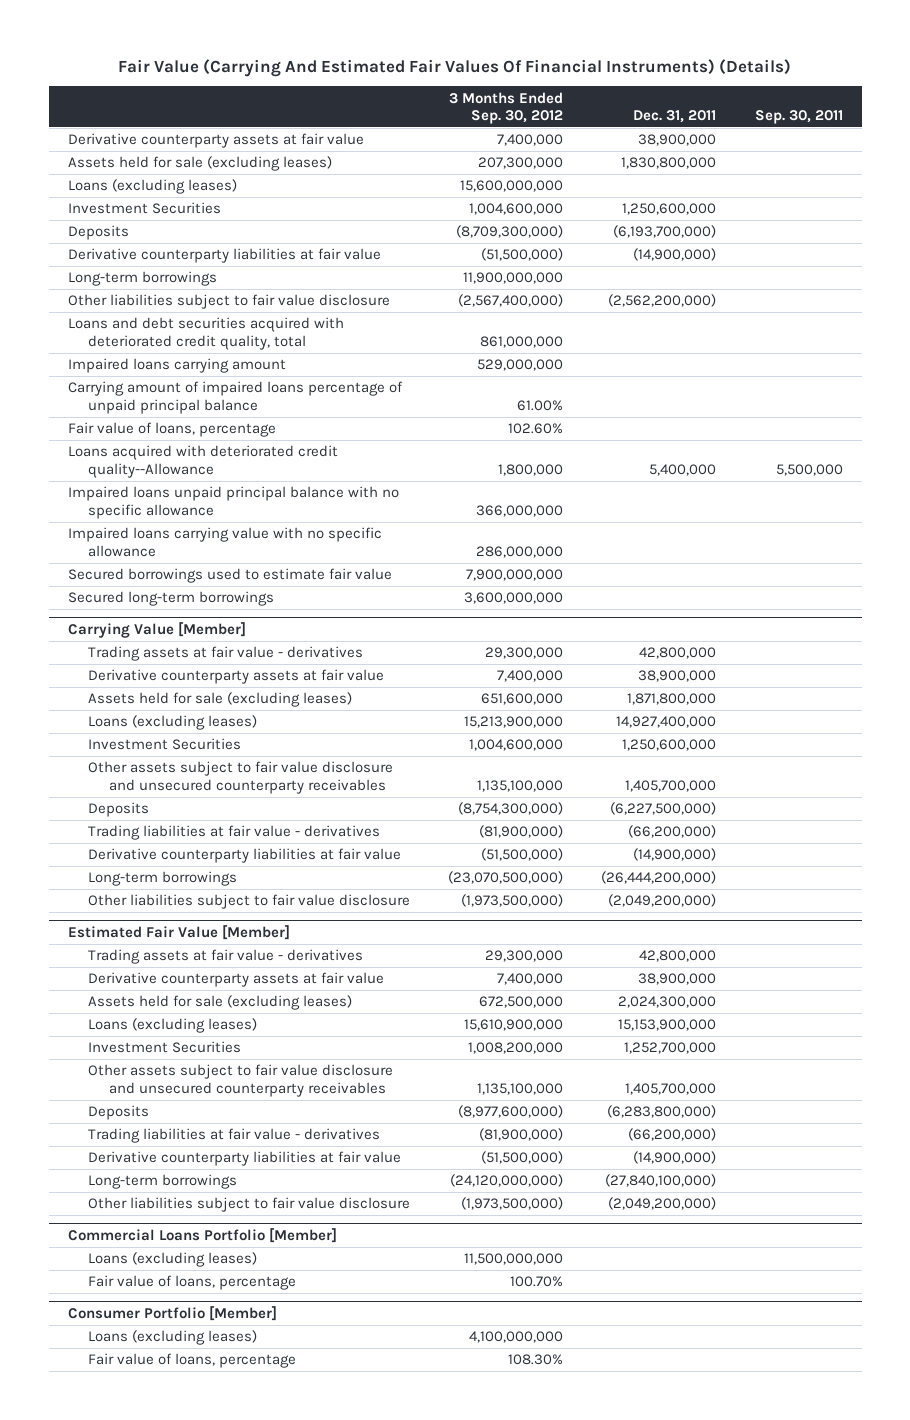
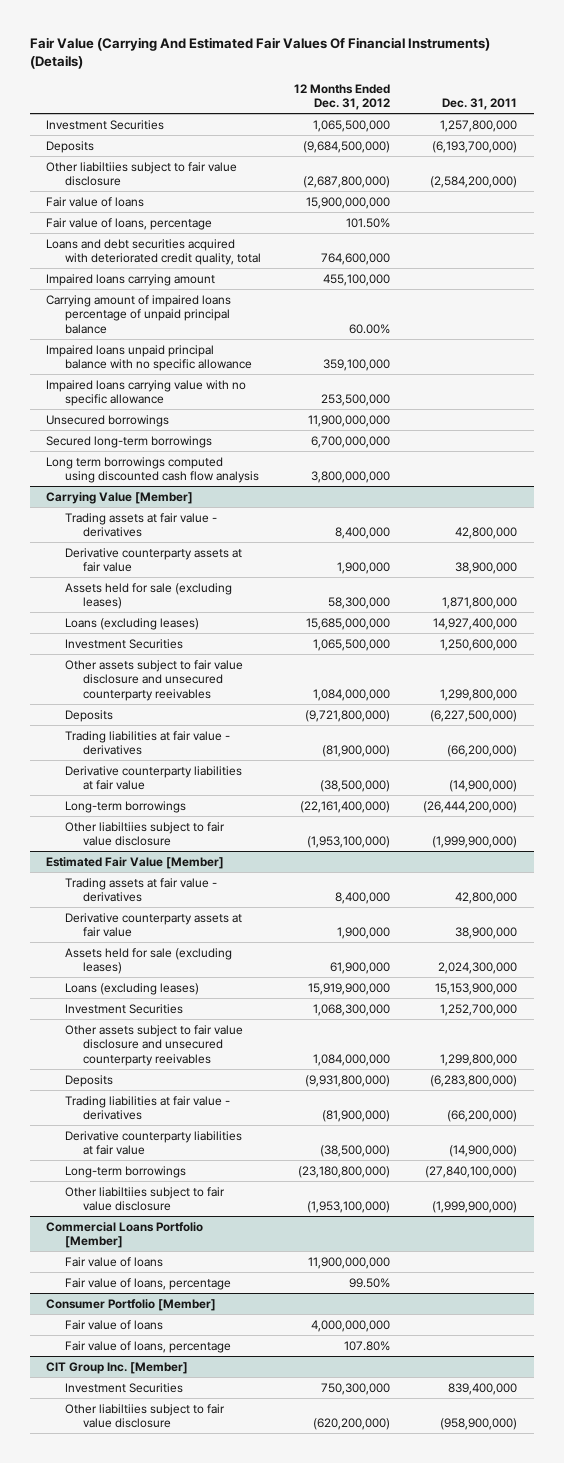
[449,91,564,125] 3 Months Ended Sep. 30, 2012 -> none
[754,110,843,125] Sep. 30, 2011 -> none
none -> [293,83,390,111] 12 Months Ended Dec. 31, 2012
[67,133,364,149] Derivative counterparty assets at fair value -> none
[67,156,332,172] Assets held for sale (excluding leases) -> none
[67,179,237,195] Loans (excluding leases) -> none
[622,203,717,216] 1,250,600,000 -> [440,119,518,132] 1,257,800,000
[67,248,381,264] Derivative counterparty liabilities at fair value -> none
[67,271,217,287] Long-term borrowings -> none
[67,294,390,310] Other liabilities subject to fair value disclosure -> [46,161,238,187] Other liabiltiies subject to fair value disclosure
[608,294,717,308] (2,562,200,000) -> [430,176,518,189] (2,584,200,000)
none -> [46,196,145,207] Fair value of loans
[67,422,276,438] Fair value of loans, percentage -> [46,217,213,230] Fair value of loans, percentage
[67,445,338,478] Loans acquired with deteriorated credit quality--Allowance -> none
[67,568,392,584] Secured borrowings used to estimate fair value -> none
none -> [46,414,170,427] Unsecured borrowings
none -> [46,456,259,484] Long term borrowings computed using discounted cash flow analysis
[88,761,394,794] Other assets subject to fair value disclosure and unsecured counterparty receivables -> [64,659,243,701] Other assets subject to fair value disclosure and unsecured counterparty reeivables
[625,779,717,792] 1,405,700,000 -> [440,688,518,701] 1,299,800,000
[88,894,411,910] Other liabilities subject to fair value disclosure -> [64,821,225,847] Other liabiltiies subject to fair value disclosure
[608,894,717,908] (2,049,200,000) -> [432,836,518,849] (1,999,900,000)
[88,1064,394,1097] Other assets subject to fair value disclosure and unsecured counterparty receivables -> [64,1024,243,1066] Other assets subject to fair value disclosure and unsecured counterparty reeivables
[625,1082,717,1095] 1,405,700,000 -> [440,1053,518,1066] 1,299,800,000
[88,1197,411,1213] Other liabilities subject to fair value disclosure -> [64,1186,225,1212] Other liabiltiies subject to fair value disclosure
[608,1197,717,1211] (2,049,200,000) -> [432,1201,518,1214] (1,999,900,000)
[88,1252,258,1268] Loans (excluding leases) -> none
none -> [64,1256,163,1267] Fair value of loans
[88,1330,258,1346] Loans (excluding leases) -> none
none -> [64,1319,163,1330] Fair value of loans
none -> [46,1361,189,1374] CIT Group Inc. [Member]
none -> [64,1382,183,1393] Investment Securities
none -> [64,1403,225,1429] Other liabiltiies subject to fair value disclosure

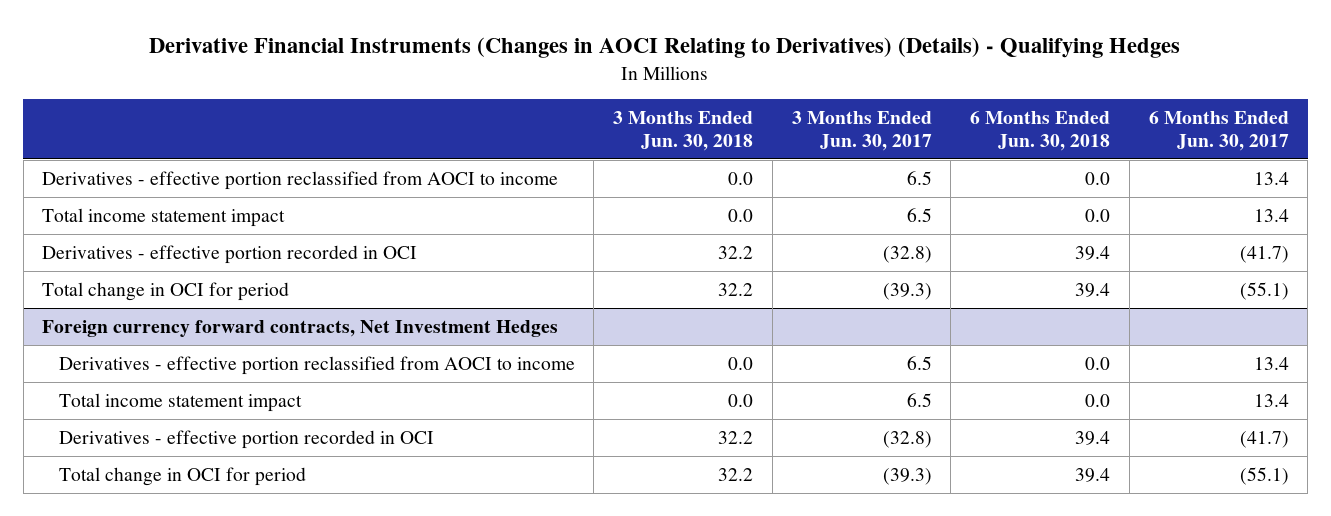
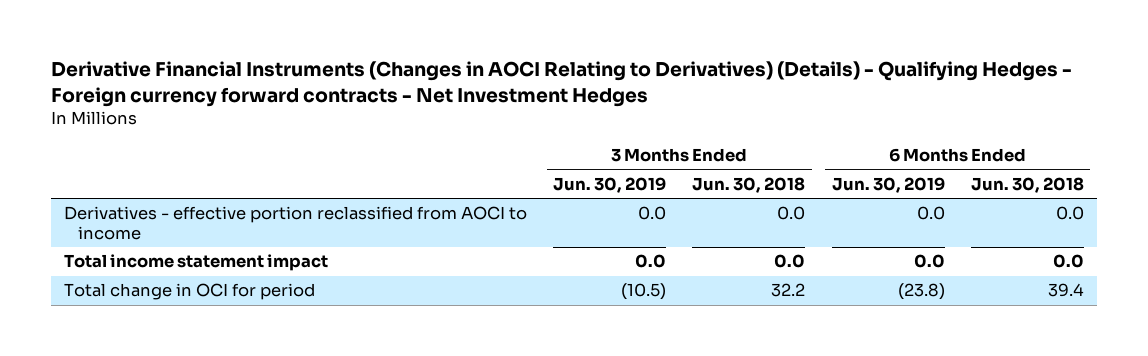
[149,37,1181,59] Derivative Financial Instruments (Changes in AOCI Relating to Derivatives) (Details) - Qualifying Hedges -> [51,61,1073,107] Derivative Financial Instruments (Changes in AOCI Relating to Derivatives) (Details) - Qualifying Hedges - Foreign currency forward contracts - Net Investment Hedges
[791,111,932,151] 3 Months Ended Jun. 30, 2017 -> none
[1148,111,1289,151] 6 Months Ended Jun. 30, 2017 -> none
none -> [553,176,667,193] Jun. 30, 2019
none -> [831,176,945,193] Jun. 30, 2019
[42,244,418,264] Derivatives - effective portion recorded in OCI -> none
[42,319,559,337] Foreign currency forward contracts, Net Investment Hedges -> none
[58,355,575,375] Derivatives - effective portion reclassified from AOCI to income -> none
[58,392,302,412] Total income statement impact -> none
[58,429,434,449] Derivatives - effective portion recorded in OCI -> none
[58,466,306,486] Total change in OCI for period -> none

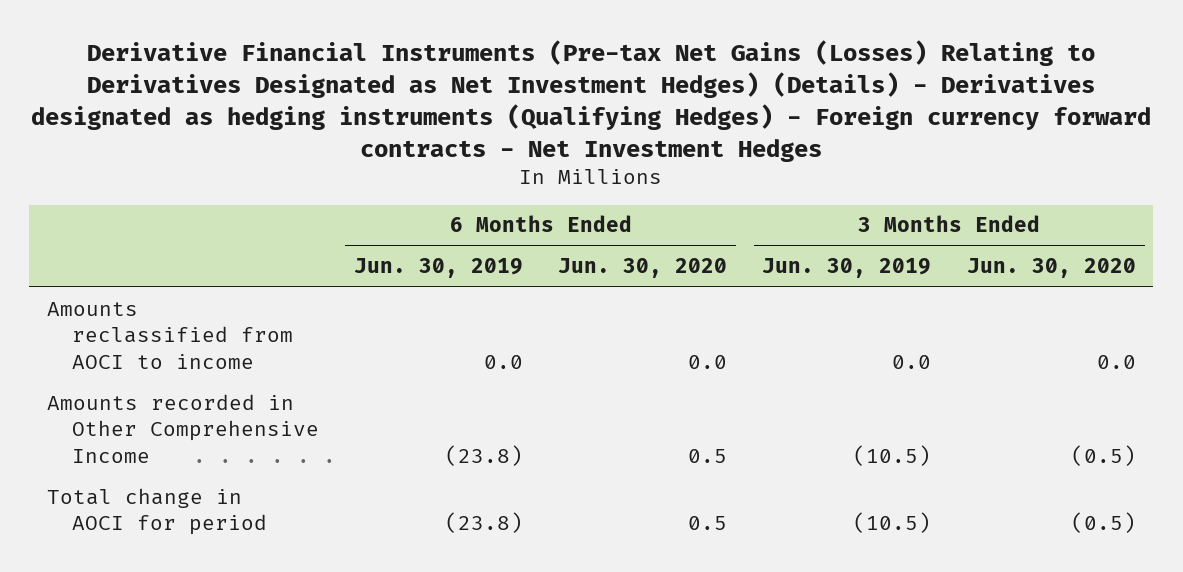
[51,61,1073,107] Derivative Financial Instruments (Changes in AOCI Relating to Derivatives) (Details) - Qualifying Hedges - Foreign currency forward contracts - Net Investment Hedges -> [31,40,1152,162] Derivative Financial Instruments (Pre-tax Net Gains (Losses) Relating to Derivatives Designated as Net Investment Hedges) (Details) - Derivatives designated as hedging instruments (Qualifying Hedges) - Foreign currency forward contracts - Net Investment Hedges
[692,176,806,193] Jun. 30, 2018 -> none
[970,176,1084,193] Jun. 30, 2018 -> none
none -> [558,258,728,279] Jun. 30, 2020
none -> [966,258,1136,279] Jun. 30, 2020
[64,254,329,272] Total income statement impact -> none
[64,206,528,240] Derivatives - effective portion reclassified from AOCI to income -> [47,301,293,369] Amounts reclassified from AOCI to income
none -> [47,393,319,463] Amounts recorded in Other Comprehensive Income
[64,283,316,301] Total change in OCI for period -> [47,487,267,536] Total change in AOCI for period

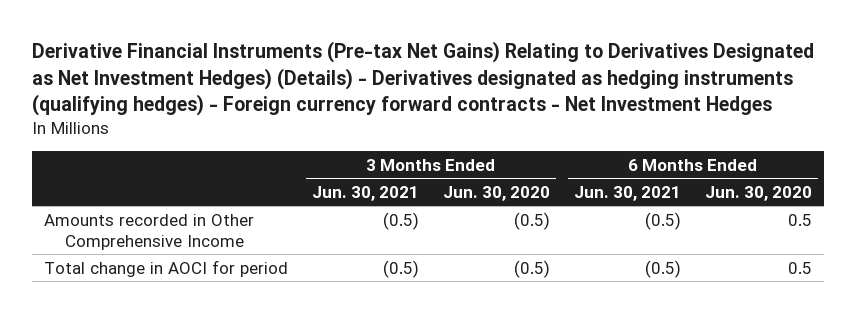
[31,40,1152,162] Derivative Financial Instruments (Pre-tax Net Gains (Losses) Relating to Derivatives Designated as Net Investment Hedges) (Details) - Derivatives designated as hedging instruments (Qualifying Hedges) - Foreign currency forward contracts - Net Investment Hedges -> [31,41,814,117] Derivative Financial Instruments (Pre-tax Net Gains) Relating to Derivatives Designated as Net Investment Hedges) (Details) - Derivatives designated as hedging instruments (qualifying hedges) - Foreign currency forward contracts - Net Investment Hedges
[353,258,523,279] Jun. 30, 2019 -> none
[762,258,932,279] Jun. 30, 2019 -> none
none -> [311,185,419,201] Jun. 30, 2021
none -> [573,185,681,201] Jun. 30, 2021
[47,301,293,369] Amounts reclassified from AOCI to income -> none

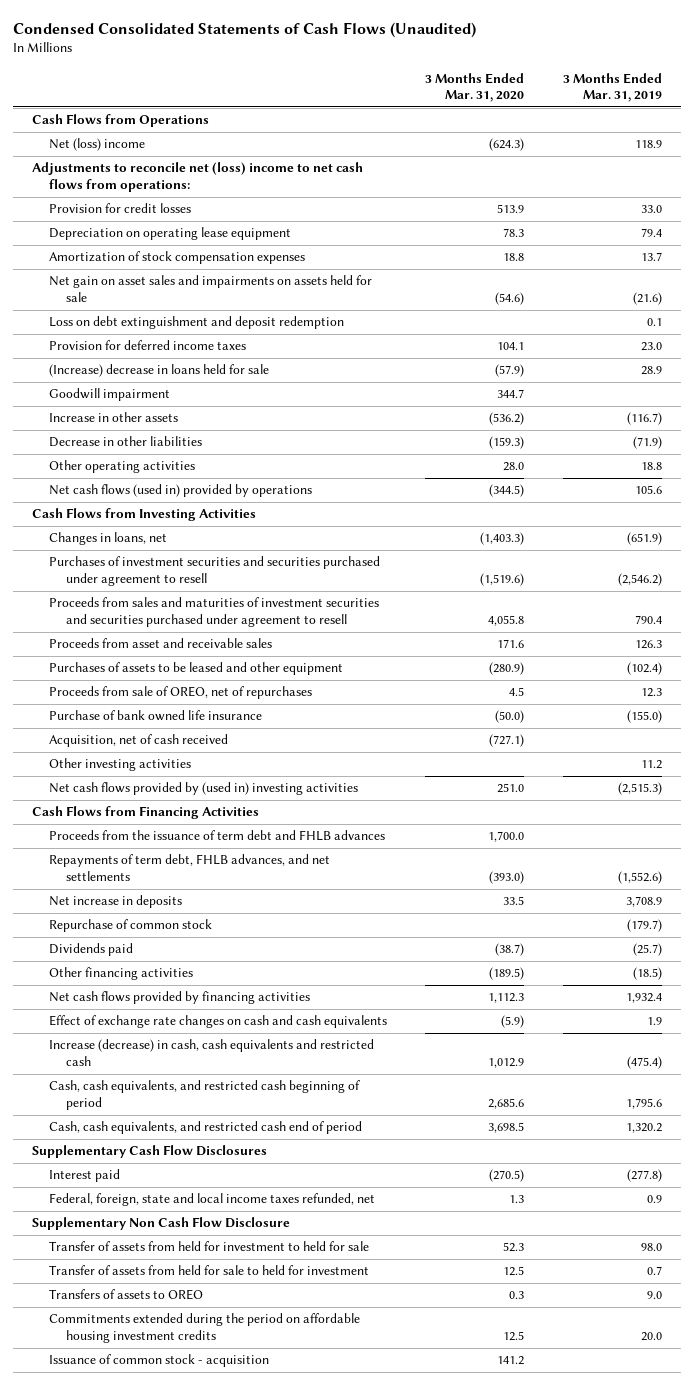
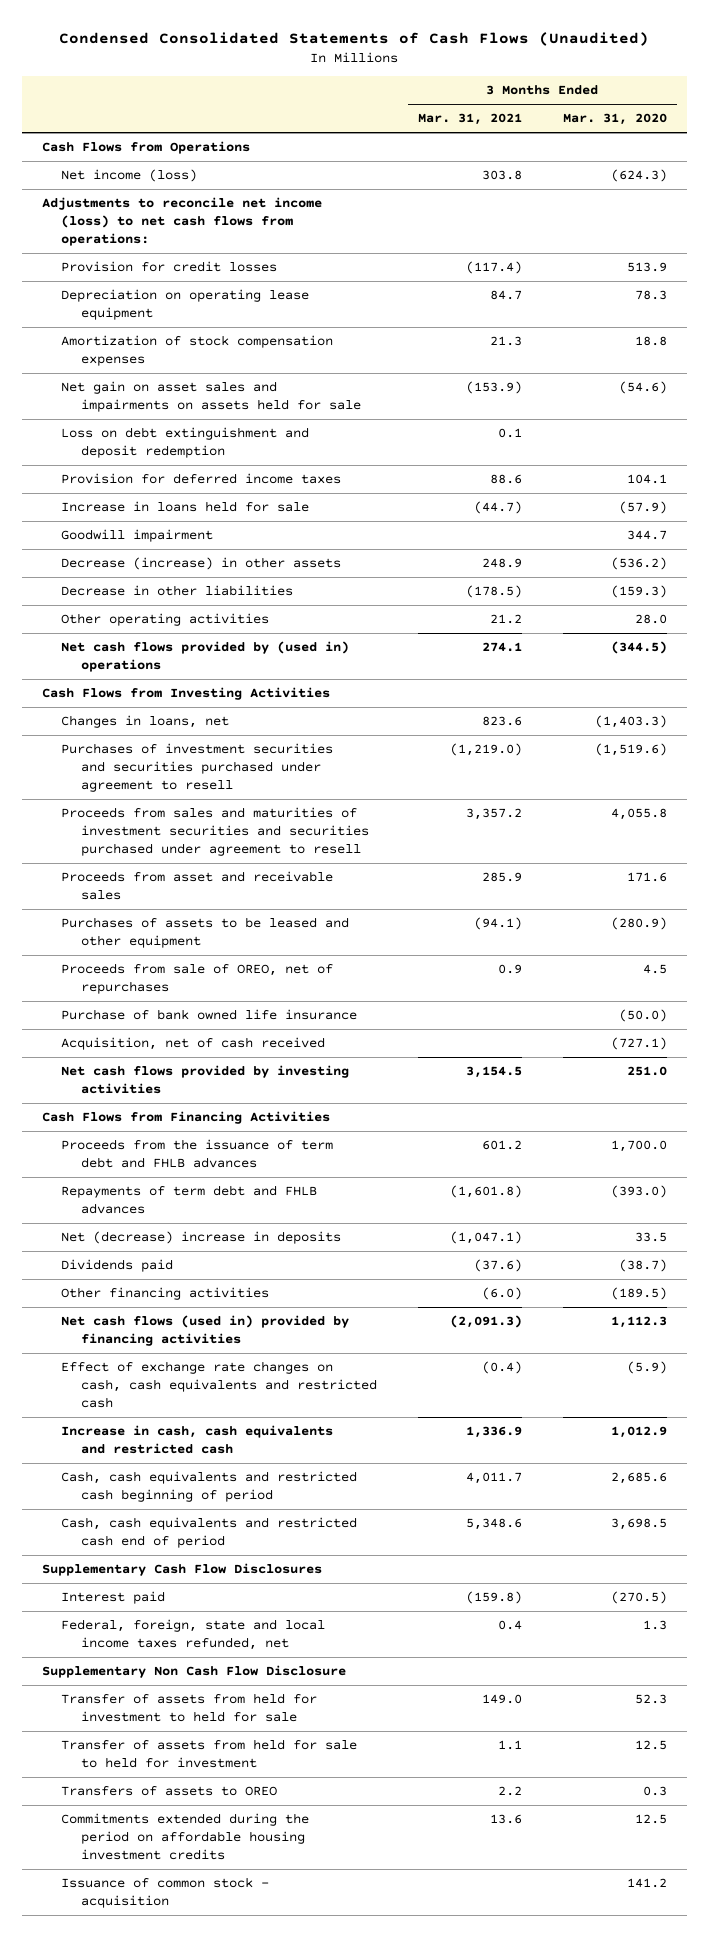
[562,72,662,103] 3 Months Ended Mar. 31, 2019 -> none
none -> [417,113,522,126] Mar. 31, 2021
[49,138,146,152] Net (loss) income -> [61,169,198,183] Net income (loss)
[31,162,363,193] Adjustments to reconcile net (loss) income to net cash flows from operations: -> [42,197,323,247] Adjustments to reconcile net income (loss) to net cash flows from operations:
[49,364,270,378] (Increase) decrease in loans held for sale -> [61,501,310,513] Increase in loans held for sale
[49,412,179,423] Increase in other assets -> [61,557,342,571] Decrease (increase) in other assets
[49,484,313,498] Net cash flows (used in) provided by operations -> [61,641,350,673] Net cash flows provided by (used in) operations
[49,758,192,772] Other investing activities -> none
[49,782,359,796] Net cash flows provided by (used in) investing activities -> [61,1065,350,1095] Net cash flows provided by investing activities
[49,919,213,933] Repurchase of common stock -> none
[49,854,331,882] Repayments of term debt, FHLB advances, and net settlements -> [61,1185,318,1215] Repayments of term debt and FHLB advances
[49,895,183,909] Net increase in deposits -> [61,1231,342,1245] Net (decrease) increase in deposits
[49,991,311,1005] Net cash flows provided by financing activities -> [61,1315,350,1347] Net cash flows (used in) provided by financing activities
[49,1015,388,1029] Effect of exchange rate changes on cash and cash equivalents -> [61,1361,377,1409] Effect of exchange rate changes on cash, cash equivalents and restricted cash
[49,1039,375,1067] Increase (decrease) in cash, cash equivalents and restricted cash -> [61,1425,334,1455] Increase in cash, cash equivalents and restricted cash
[49,1080,361,1111] Cash, cash equivalents, and restricted cash beginning of period -> [61,1471,358,1503] Cash, cash equivalents and restricted cash beginning of period
[49,1121,363,1135] Cash, cash equivalents, and restricted cash end of period -> [61,1517,358,1549] Cash, cash equivalents and restricted cash end of period

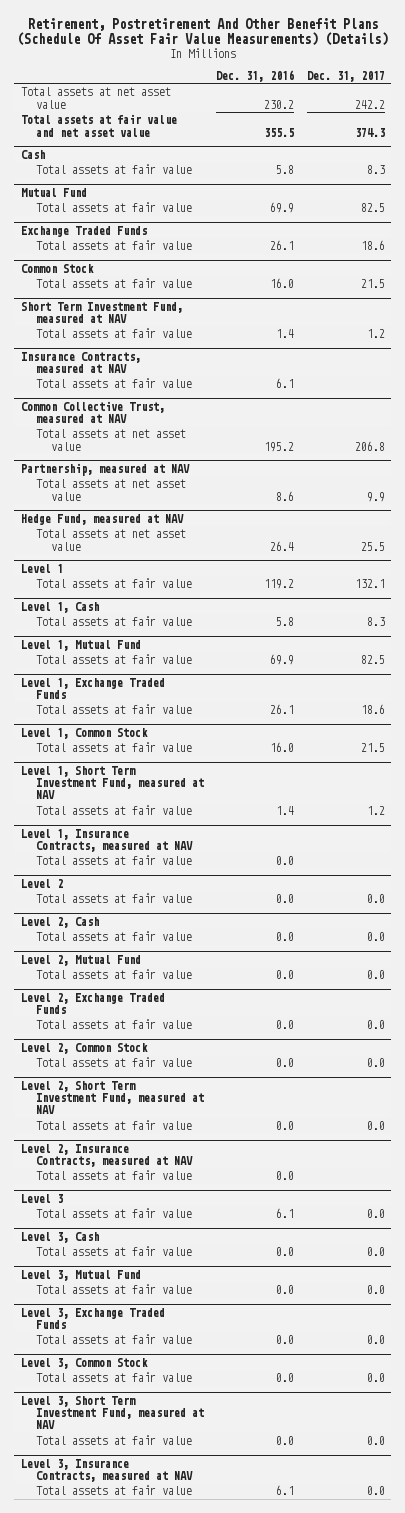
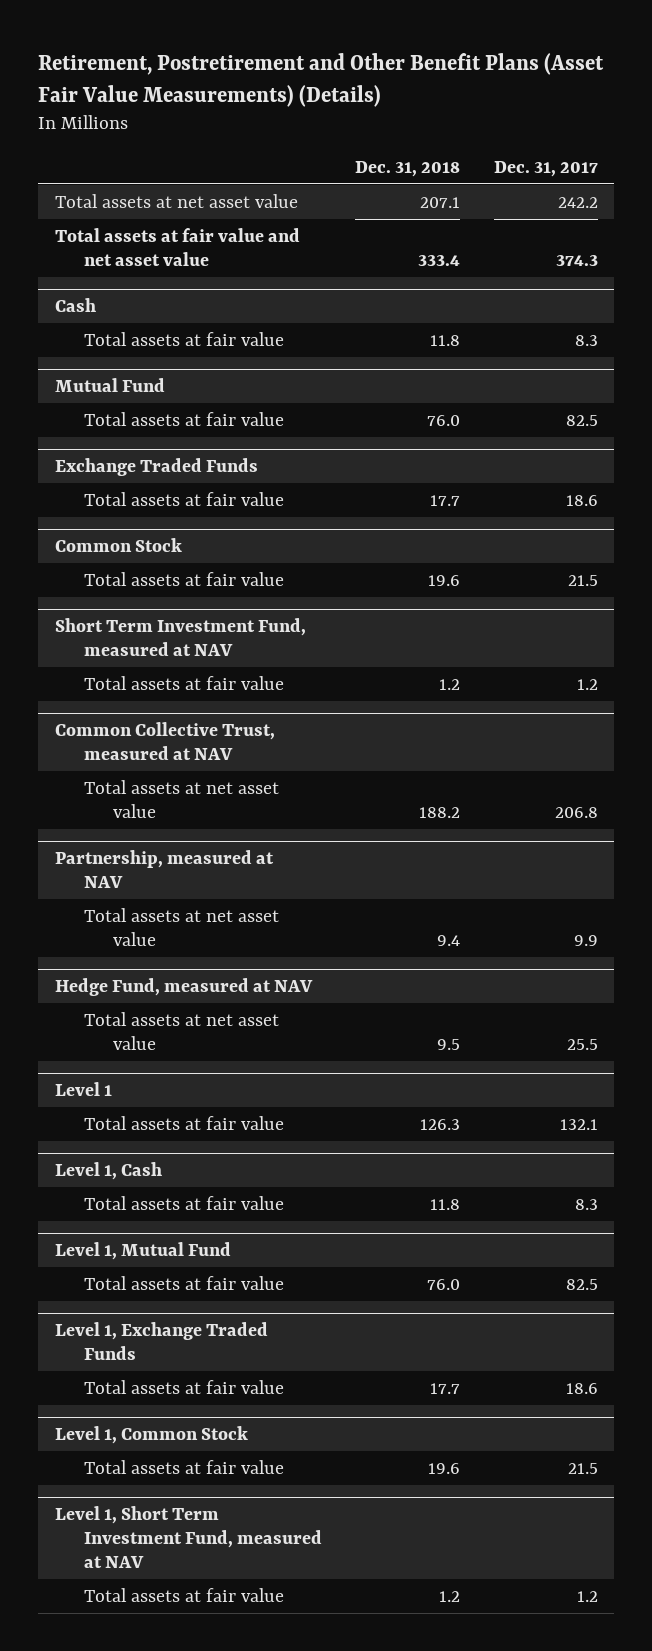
[16,18,388,47] Retirement, Postretirement And Other Benefit Plans (Schedule Of Asset Fair Value Measurements) (Details) -> [37,52,604,107] Retirement, Postretirement and Other Benefit Plans (Asset Fair Value Measurements) (Details)
[216,69,295,82] Dec. 31, 2016 -> none
none -> [355,160,461,177] Dec. 31, 2018
[20,351,141,373] Insurance Contracts, measured at NAV -> none
[35,378,192,389] Total assets at fair value -> none
[20,828,193,852] Level 1, Insurance Contracts, measured at NAV -> none
[35,855,192,866] Total assets at fair value -> none
[20,878,63,888] Level 2 -> none
[35,893,192,904] Total assets at fair value -> none
[20,916,99,928] Level 2, Cash -> none
[35,931,192,942] Total assets at fair value -> none
[20,954,141,966] Level 2, Mutual Fund -> none
[35,969,192,980] Total assets at fair value -> none
[20,992,165,1014] Level 2, Exchange Traded Funds -> none
[35,1019,192,1030] Total assets at fair value -> none
[20,1042,148,1054] Level 2, Common Stock -> none
[35,1057,192,1068] Total assets at fair value -> none
[20,1080,204,1115] Level 2, Short Term Investment Fund, measured at NAV -> none
[35,1120,192,1131] Total assets at fair value -> none
[20,1143,193,1167] Level 2, Insurance Contracts, measured at NAV -> none
[35,1170,192,1181] Total assets at fair value -> none
[20,1193,63,1203] Level 3 -> none
[35,1208,192,1219] Total assets at fair value -> none
[20,1231,99,1243] Level 3, Cash -> none
[35,1246,192,1257] Total assets at fair value -> none
[20,1269,141,1281] Level 3, Mutual Fund -> none
[35,1284,192,1295] Total assets at fair value -> none
[20,1307,165,1329] Level 3, Exchange Traded Funds -> none
[35,1334,192,1345] Total assets at fair value -> none
[20,1357,148,1369] Level 3, Common Stock -> none
[35,1372,192,1383] Total assets at fair value -> none
[20,1395,204,1430] Level 3, Short Term Investment Fund, measured at NAV -> none
[35,1435,192,1446] Total assets at fair value -> none
[20,1458,193,1482] Level 3, Insurance Contracts, measured at NAV -> none
[35,1485,192,1496] Total assets at fair value -> none

